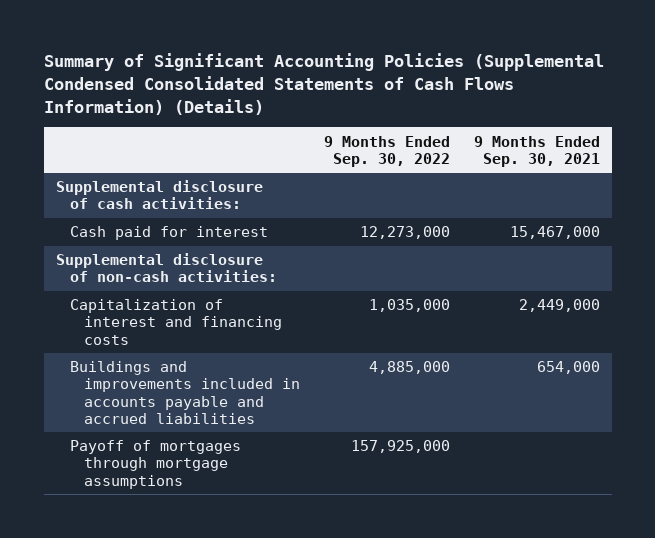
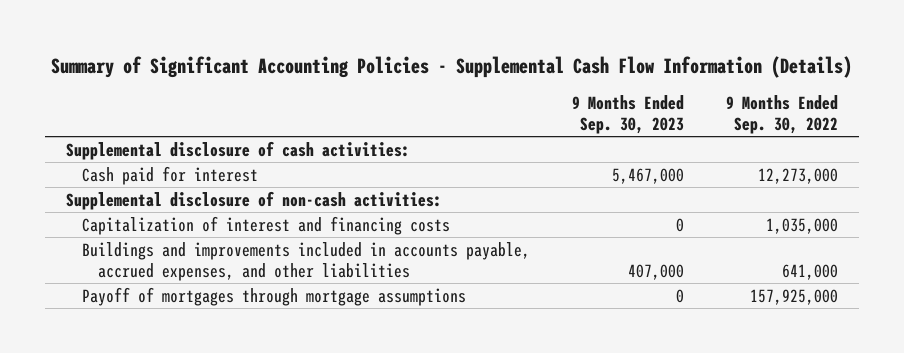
[43,52,604,115] Summary of Significant Accounting Policies (Supplemental Condensed Consolidated Statements of Cash Flows Information) (Details) -> [50,55,852,78] Summary of Significant Accounting Policies - Supplemental Cash Flow Information (Details)
[473,135,600,167] 9 Months Ended Sep. 30, 2021 -> none
none -> [571,95,684,134] 9 Months Ended Sep. 30, 2023
[69,361,301,424] Buildings and improvements included in accounts payable and accrued liabilities -> [81,241,530,281] Buildings and improvements included in accounts payable, accrued expenses, and other liabilities
[368,361,450,375] 4,885,000 -> [781,263,838,280] 641,000

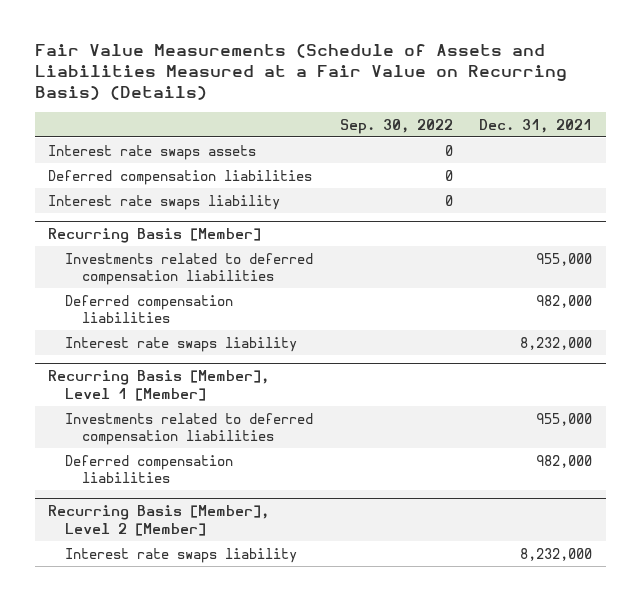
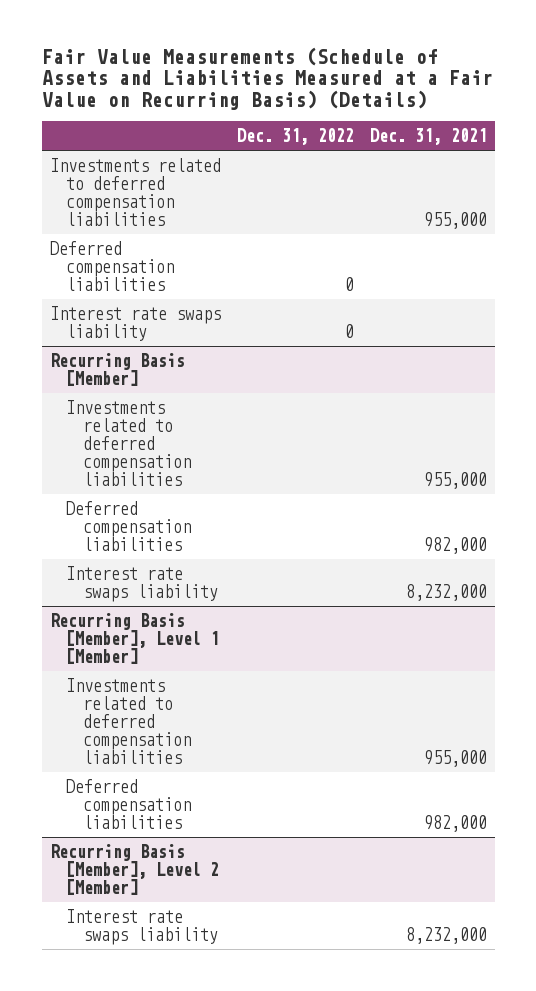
[339,118,453,134] Sep. 30, 2022 -> none
none -> [236,128,354,146] Dec. 31, 2022
[47,144,256,160] Interest rate swaps assets -> none
none -> [49,157,221,227] Investments related to deferred compensation liabilities

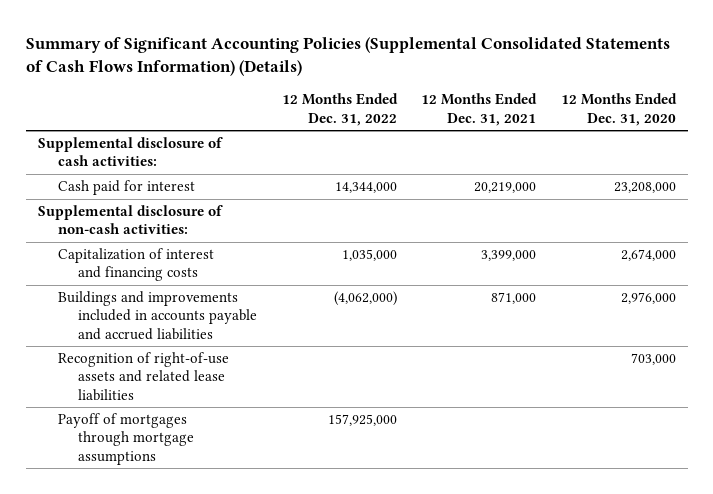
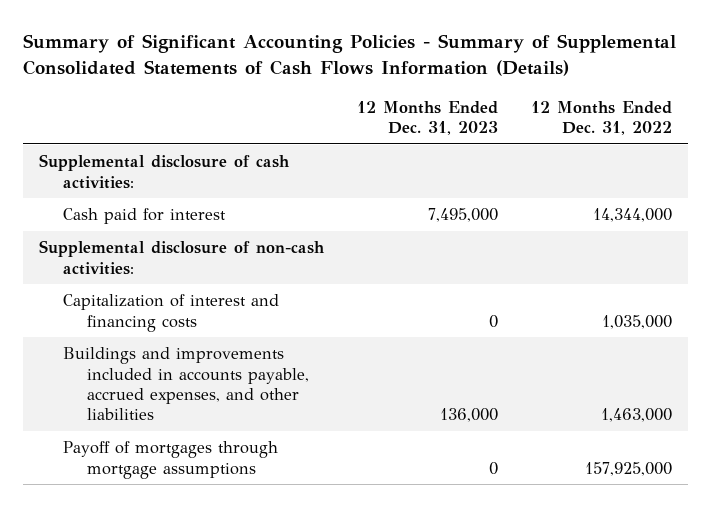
[25,36,670,77] Summary of Significant Accounting Policies (Supplemental Consolidated Statements of Cash Flows Information) (Details) -> [22,34,676,76] Summary of Significant Accounting Policies - Summary of Supplemental Consolidated Statements of Cash Flows Information (Details)
[421,93,538,126] 12 Months Ended Dec. 31, 2021 -> none
[560,93,677,126] 12 Months Ended Dec. 31, 2020 -> none
none -> [357,100,499,135] 12 Months Ended Dec. 31, 2023
[58,352,230,401] Recognition of right-of-use assets and related lease liabilities -> none
[58,291,258,340] Buildings and improvements included in accounts payable and accrued liabilities -> [63,347,310,421] Buildings and improvements included in accounts payable, accrued expenses, and other liabilities
[333,291,397,307] (4,062,000) -> [600,408,672,423] 1,463,000

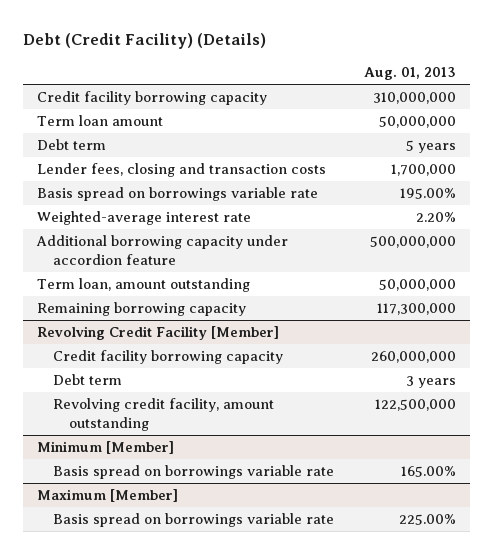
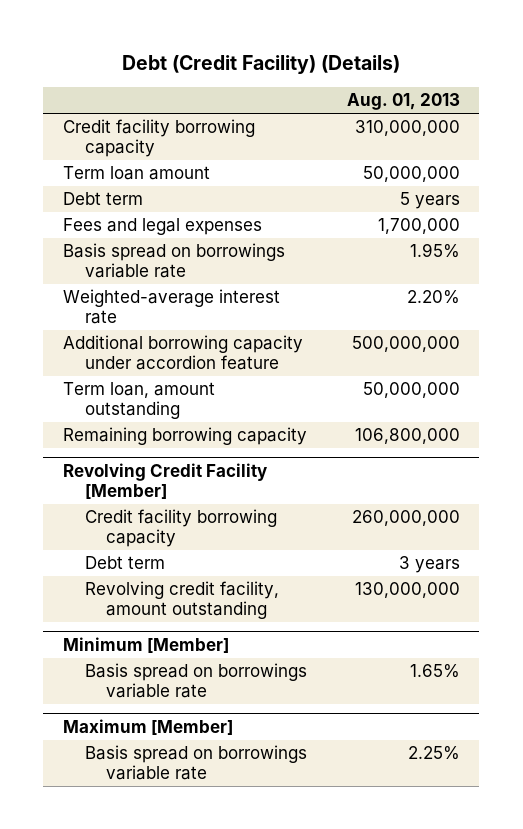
[37,163,327,178] Lender fees, closing and transaction costs -> [63,218,263,236] Fees and legal expenses
[399,188,456,200] 195.00% -> [409,243,460,259] 1.95%
[376,303,456,316] 117,300,000 -> [354,428,460,445] 106,800,000
[374,399,456,412] 122,500,000 -> [354,582,460,599] 130,000,000
[400,466,456,478] 165.00% -> [409,664,460,679] 1.65%
[398,514,456,526] 225.00% -> [407,746,460,761] 2.25%

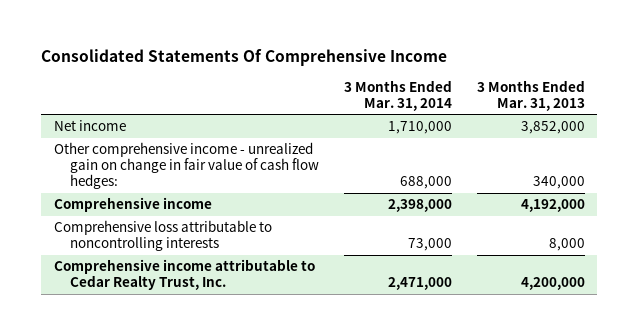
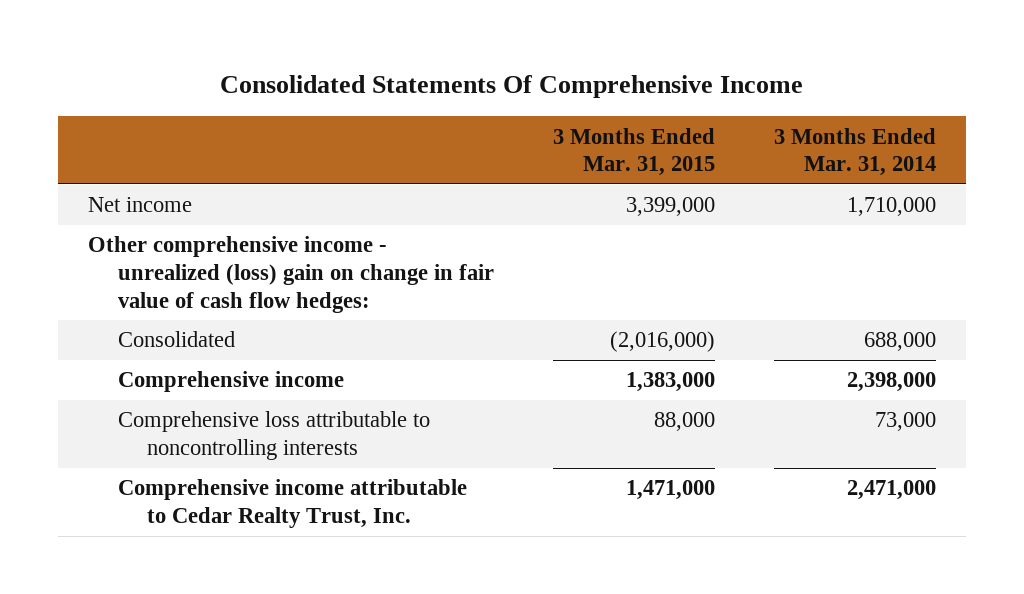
[476,79,585,111] 3 Months Ended Mar. 31, 2013 -> none
none -> [552,127,715,177] 3 Months Ended Mar. 31, 2015
none -> [87,236,494,313] Other comprehensive income - unrealized (loss) gain on change in fair value of cash flow hedges:
[53,142,319,190] Other comprehensive income - unrealized gain on change in fair value of cash flow hedges: -> [117,331,235,348] Consolidated

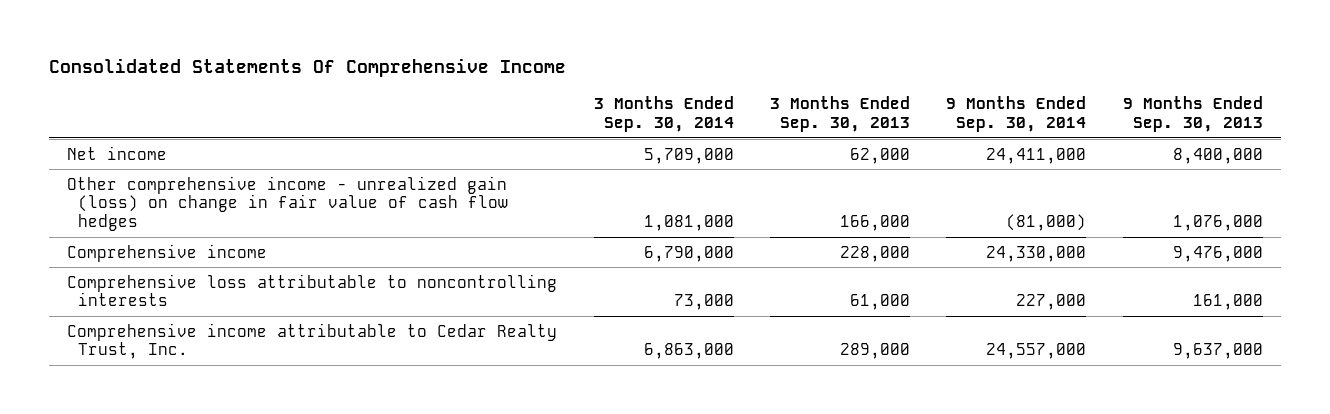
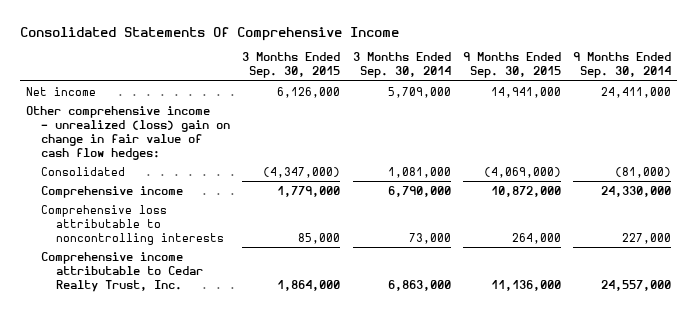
[770,96,911,132] 3 Months Ended Sep. 30, 2013 -> none
[1122,96,1263,132] 9 Months Ended Sep. 30, 2013 -> none
none -> [242,52,341,79] 3 Months Ended Sep. 30, 2015
none -> [462,52,561,79] 9 Months Ended Sep. 30, 2015
none -> [25,105,231,160] Other comprehensive income - unrealized (loss) gain on change in fair value of cash flow hedges:
[67,175,509,232] Other comprehensive income - unrealized gain (loss) on change in fair value of cash flow hedges -> [41,166,126,176] Consolidated

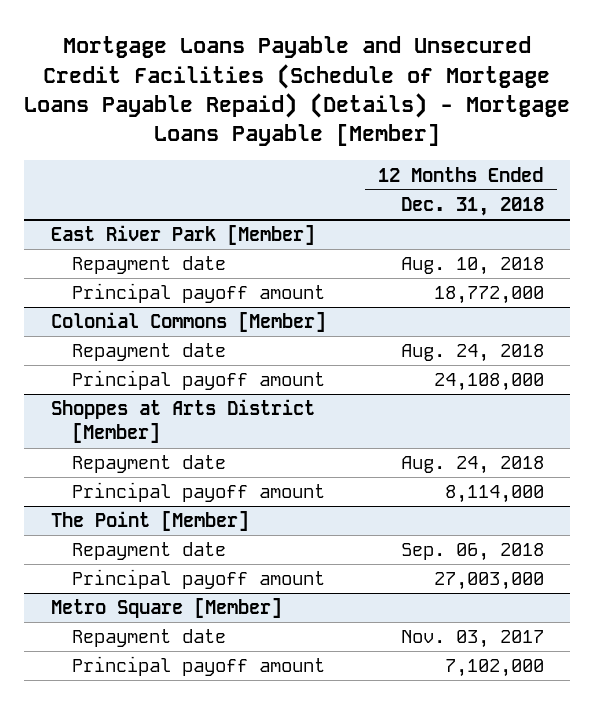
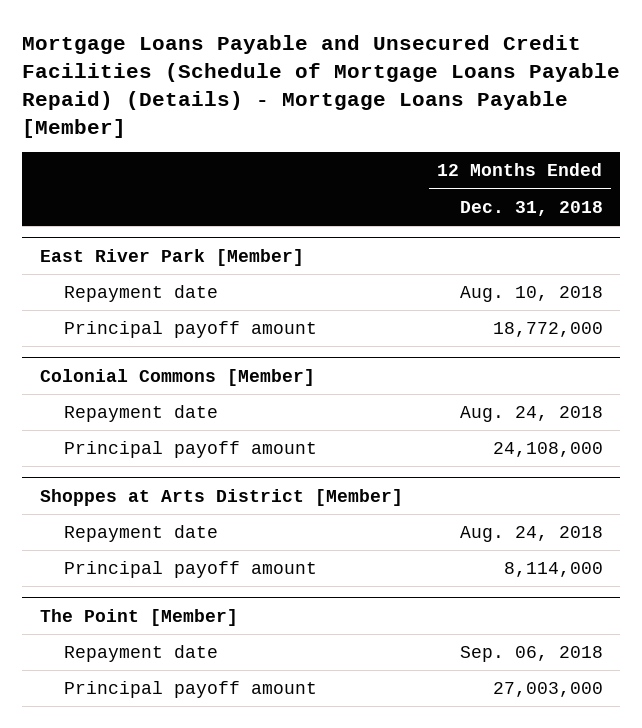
[50,598,282,619] Metro Square [Member] -> none
[71,629,226,648] Repayment date -> none
[71,656,325,677] Principal payoff amount -> none

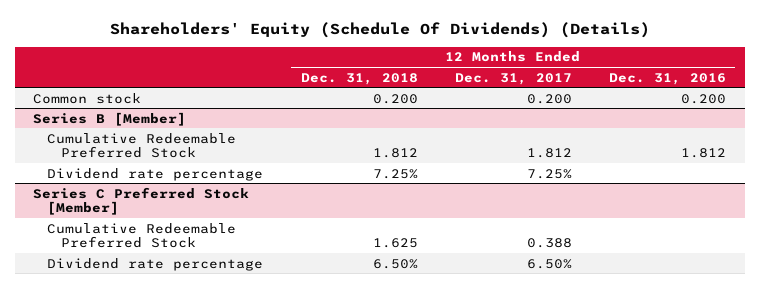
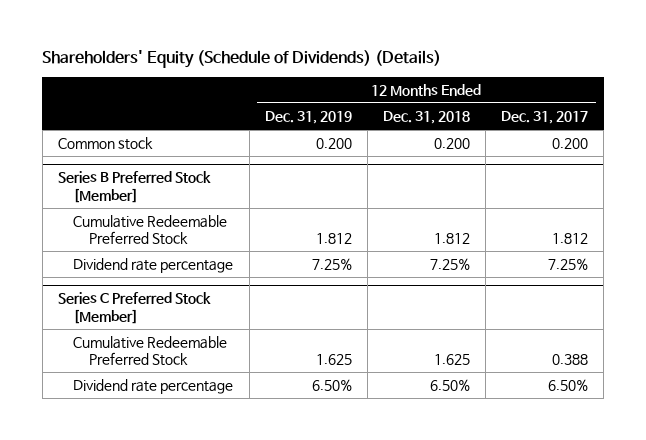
[109,22,650,39] Shareholders' Equity (Schedule Of Dividends) (Details) -> [42,50,442,69] Shareholders' Equity (Schedule of Dividends) (Details)
[608,72,726,85] Dec. 31, 2016 -> none
none -> [264,110,352,124] Dec. 31, 2019
[33,111,187,126] Series B [Member] -> [57,171,211,203] Series B Preferred Stock [Member]

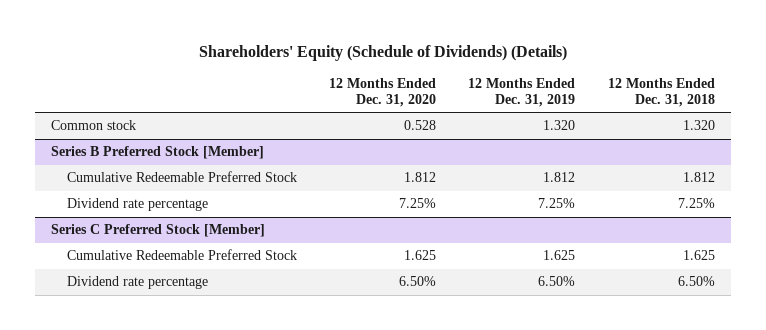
[501,110,589,124] Dec. 31, 2017 -> none
none -> [329,77,437,108] 12 Months Ended Dec. 31, 2020
[315,137,352,149] 0.200 -> [543,120,576,131] 1.320
[433,137,470,149] 0.200 -> [682,120,715,131] 1.320

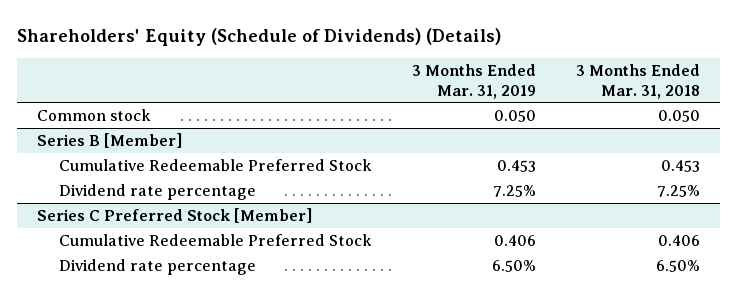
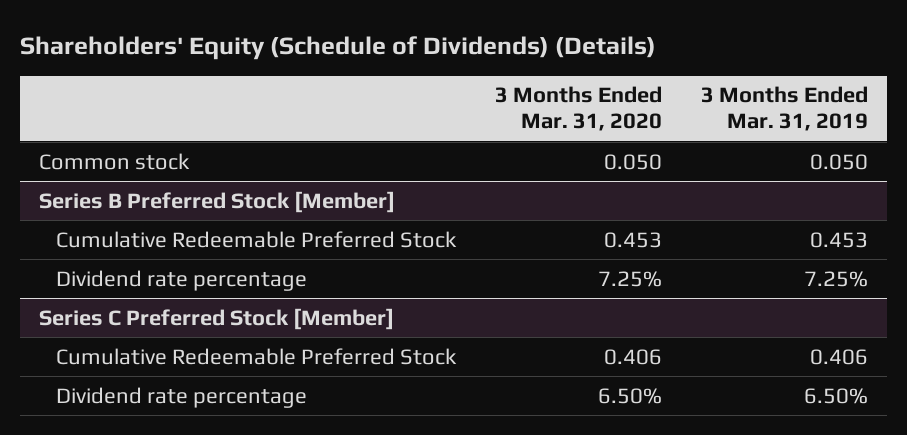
[575,63,700,99] 3 Months Ended Mar. 31, 2018 -> none
none -> [494,86,662,132] 3 Months Ended Mar. 31, 2020
[37,132,183,148] Series B [Member] -> [39,190,396,213] Series B Preferred Stock [Member]

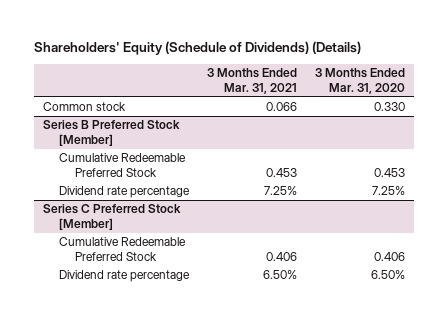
[700,86,868,132] 3 Months Ended Mar. 31, 2019 -> none
none -> [206,68,297,95] 3 Months Ended Mar. 31, 2021
[603,153,662,170] 0.050 -> [373,102,405,112] 0.330

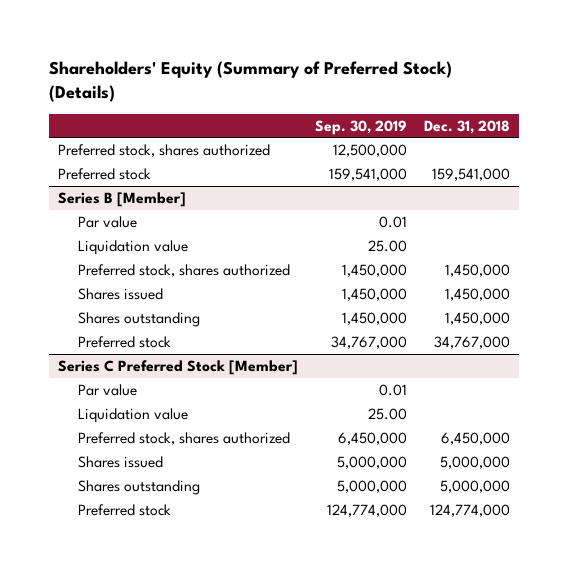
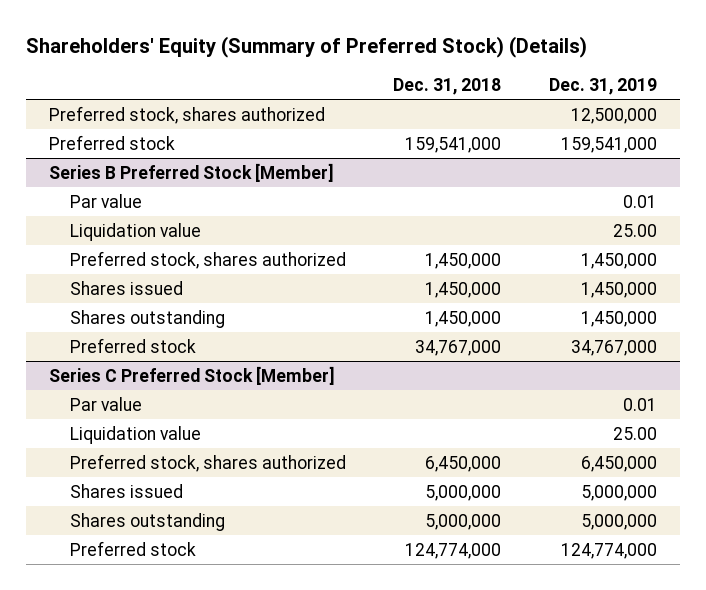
[314,119,407,135] Sep. 30, 2019 -> none
none -> [548,77,657,95] Dec. 31, 2019
[57,192,186,208] Series B [Member] -> [49,162,335,182] Series B Preferred Stock [Member]

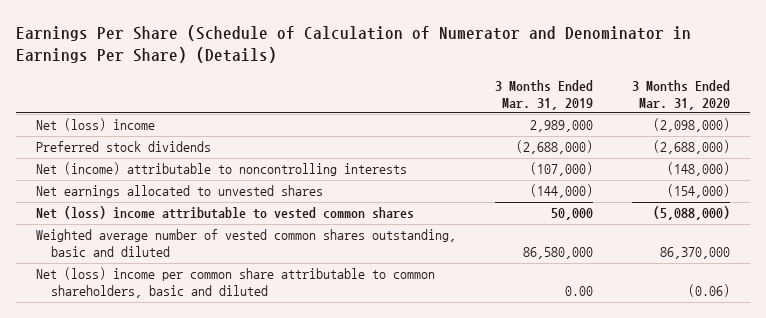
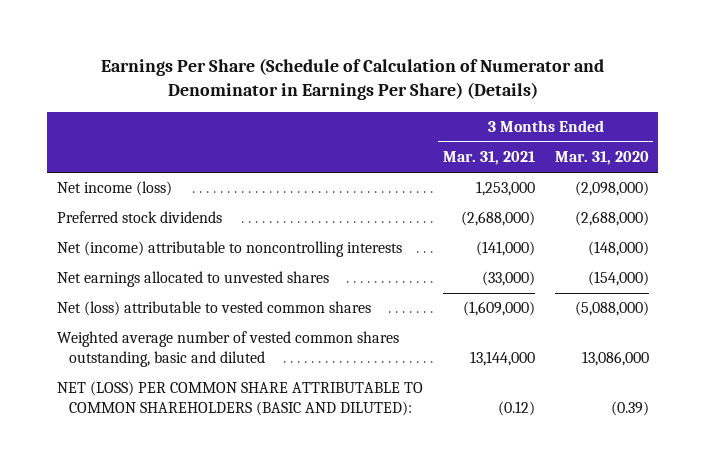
[495,79,594,110] 3 Months Ended Mar. 31, 2019 -> none
none -> [442,151,535,166] Mar. 31, 2021
[35,118,155,132] Net (loss) income -> [56,181,172,197] Net income (loss)
[35,206,414,220] Net (loss) income attributable to vested common shares -> [56,301,371,317] Net (loss) attributable to vested common shares
[660,247,731,260] 86,370,000 -> [581,351,649,367] 13,086,000
[35,267,435,299] Net (loss) income per common share attributable to common shareholders, basic and diluted -> [56,381,423,417] NET (LOSS) PER COMMON SHARE ATTRIBUTABLE TO COMMON SHAREHOLDERS (BASIC AND DILUTED):
[688,284,731,298] (0.06) -> [610,401,649,417] (0.39)

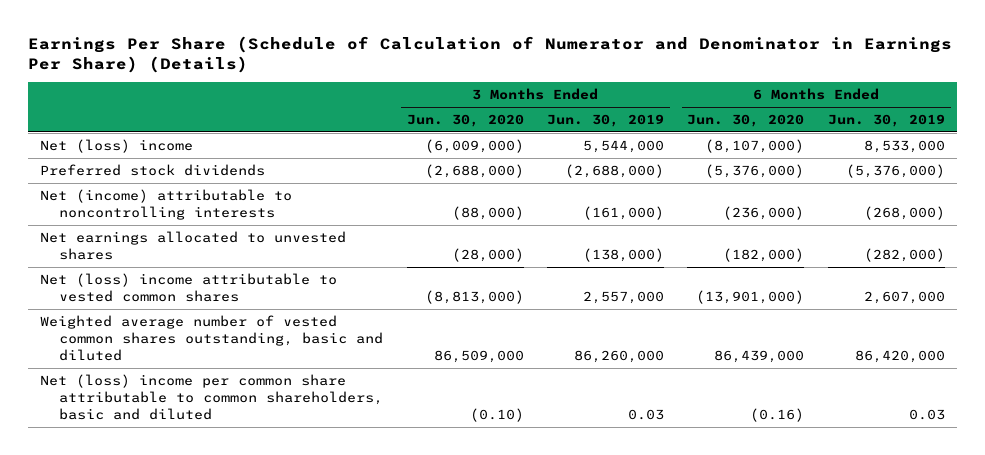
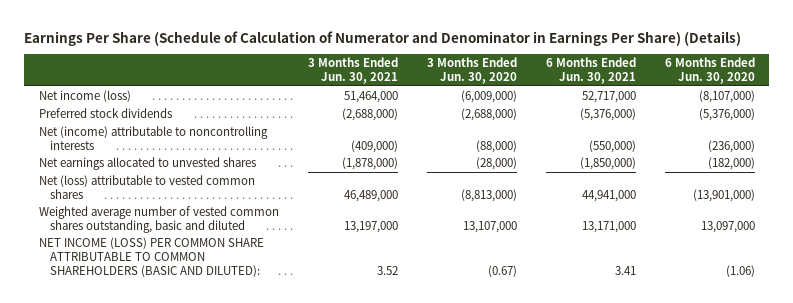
[546,114,664,128] Jun. 30, 2019 -> none
[827,114,945,128] Jun. 30, 2019 -> none
none -> [307,57,398,85] 3 Months Ended Jun. 30, 2021
none -> [545,57,636,85] 6 Months Ended Jun. 30, 2021
[39,139,193,154] Net (loss) income -> [38,90,131,103] Net income (loss)
[39,273,337,302] Net (loss) income attributable to vested common shares -> [38,175,255,199] Net (loss) attributable to vested common shares
[433,349,524,363] 86,509,000 -> [462,220,517,233] 13,107,000
[714,349,805,363] 86,439,000 -> [700,220,755,233] 13,097,000
[39,374,384,420] Net (loss) income per common share attributable to common shareholders, basic and diluted -> [38,237,264,277] NET INCOME (LOSS) PER COMMON SHARE ATTRIBUTABLE TO COMMON SHAREHOLDERS (BASIC AND DILUTED):
[469,407,524,422] (0.10) -> [487,264,517,277] (0.67)
[750,407,805,422] (0.16) -> [725,264,755,277] (1.06)

